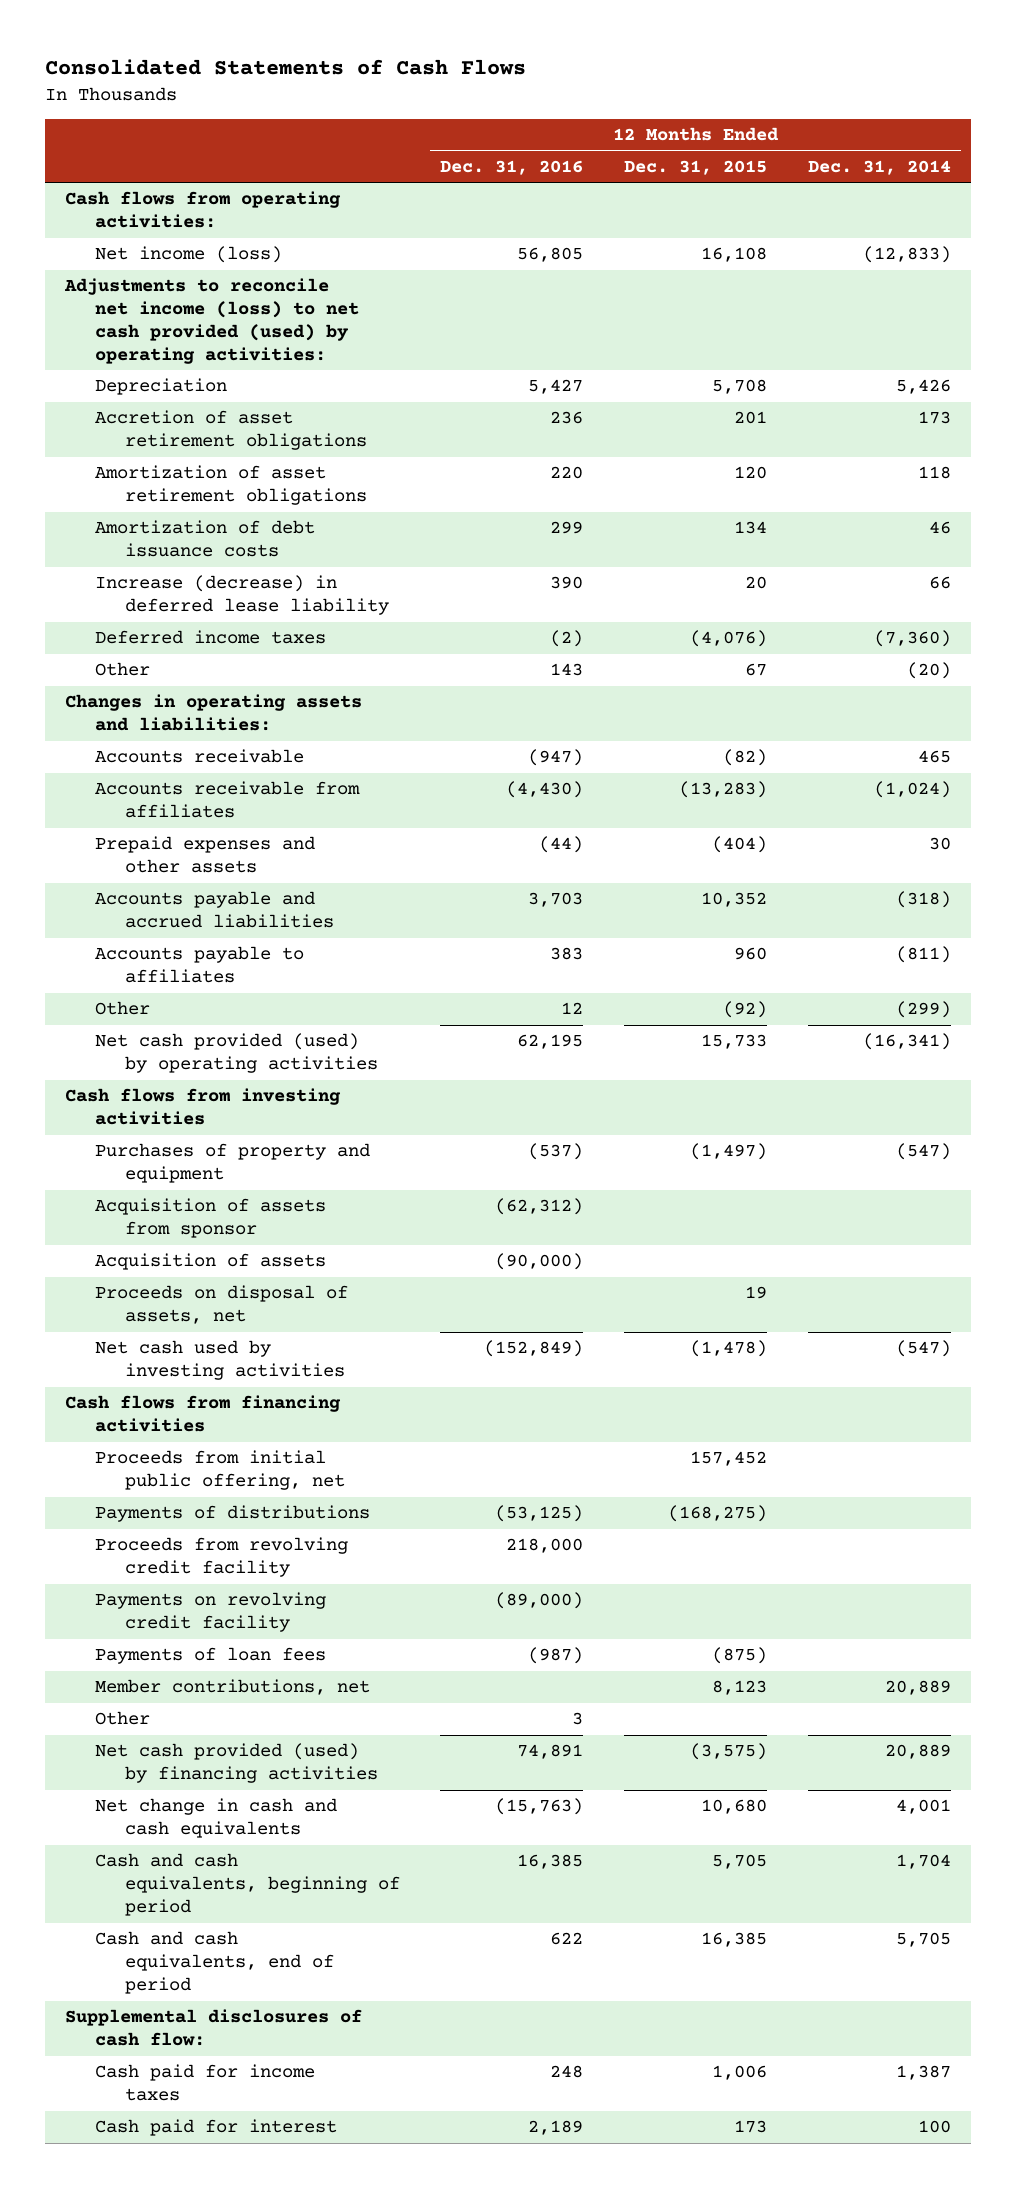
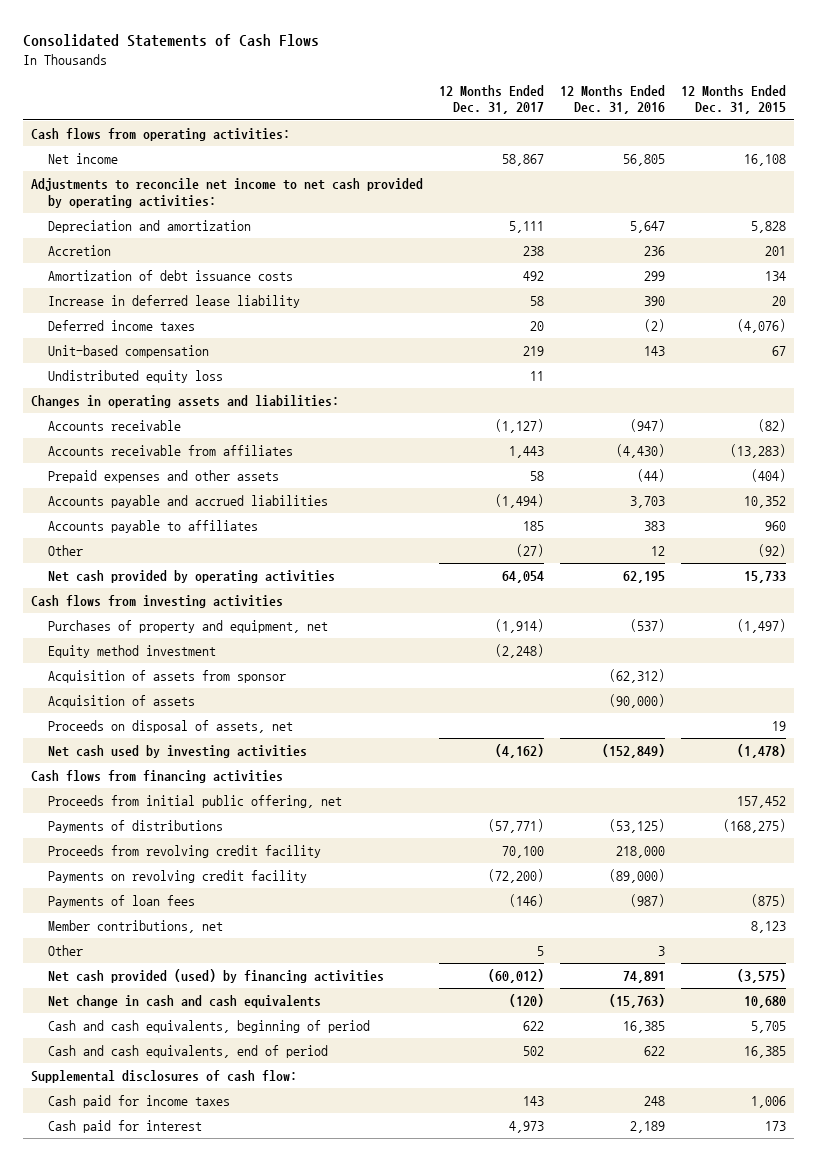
[807,159,951,175] Dec. 31, 2014 -> none
none -> [439,85,545,115] 12 Months Ended Dec. 31, 2017
[94,378,227,396] Depreciation -> none
[94,465,367,506] Amortization of asset retirement obligations -> none
[94,246,282,264] Net income (loss) -> [47,153,118,165] Net income
[64,278,359,364] Adjustments to reconcile net income (loss) to net cash provided (used) by operating activities: -> [31,178,424,208] Adjustments to reconcile net income to net cash provided by operating activities:
none -> [47,220,251,234] Depreciation and amortization
[94,410,367,451] Accretion of asset retirement obligations -> [47,245,111,257] Accretion
[94,575,389,616] Increase (decrease) in deferred lease liability -> [47,295,300,309] Increase in deferred lease liability
[94,662,150,677] Other -> [47,345,209,359] Unit-based compensation
none -> [47,370,223,384] Undistributed equity loss
[94,1033,378,1074] Net cash provided (used) by operating activities -> [47,570,335,584] Net cash provided by operating activities
[94,1143,370,1184] Purchases of property and equipment -> [47,620,328,634] Purchases of property and equipment, net
none -> [47,645,216,659] Equity method investment

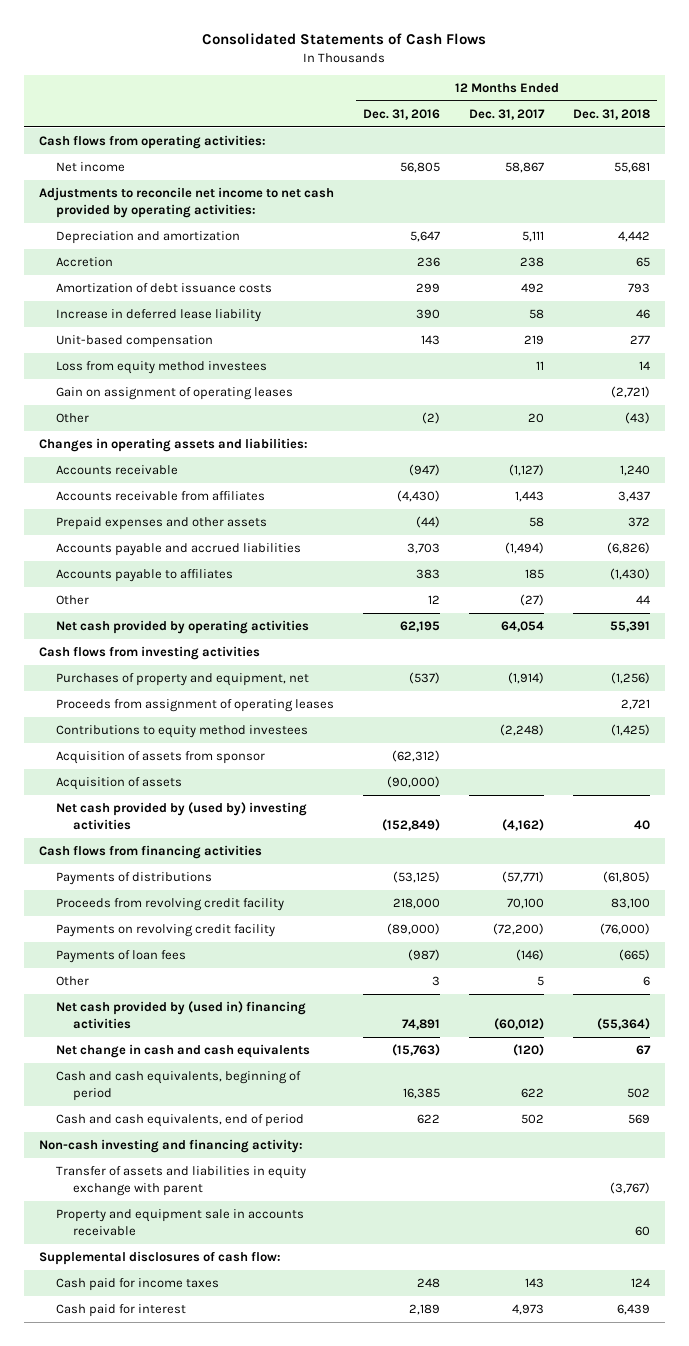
[680,85,786,115] 12 Months Ended Dec. 31, 2015 -> none
none -> [573,108,651,120] Dec. 31, 2018
[47,320,195,332] Deferred income taxes -> none
[47,370,223,384] Undistributed equity loss -> [56,361,268,375] Loss from equity method investees
none -> [56,387,294,401] Gain on assignment of operating leases
none -> [56,413,90,424] Other
none -> [56,699,335,713] Proceeds from assignment of operating leases
[47,645,216,659] Equity method investment -> [56,725,309,739] Contributions to equity method investees
[47,720,293,734] Proceeds on disposal of assets, net -> none
[47,745,307,759] Net cash used by investing activities -> [56,802,308,830] Net cash provided by (used by) investing activities
[47,795,342,809] Proceeds from initial public offering, net -> none
[47,920,223,934] Member contributions, net -> none
[47,969,384,984] Net cash provided (used) by financing activities -> [56,1001,307,1029] Net cash provided by (used in) financing activities
none -> [38,1139,303,1154] Non-cash investing and financing activity:
none -> [56,1166,307,1196] Transfer of assets and liabilities in equity exchange with parent
none -> [56,1209,305,1236] Property and equipment sale in accounts receivable

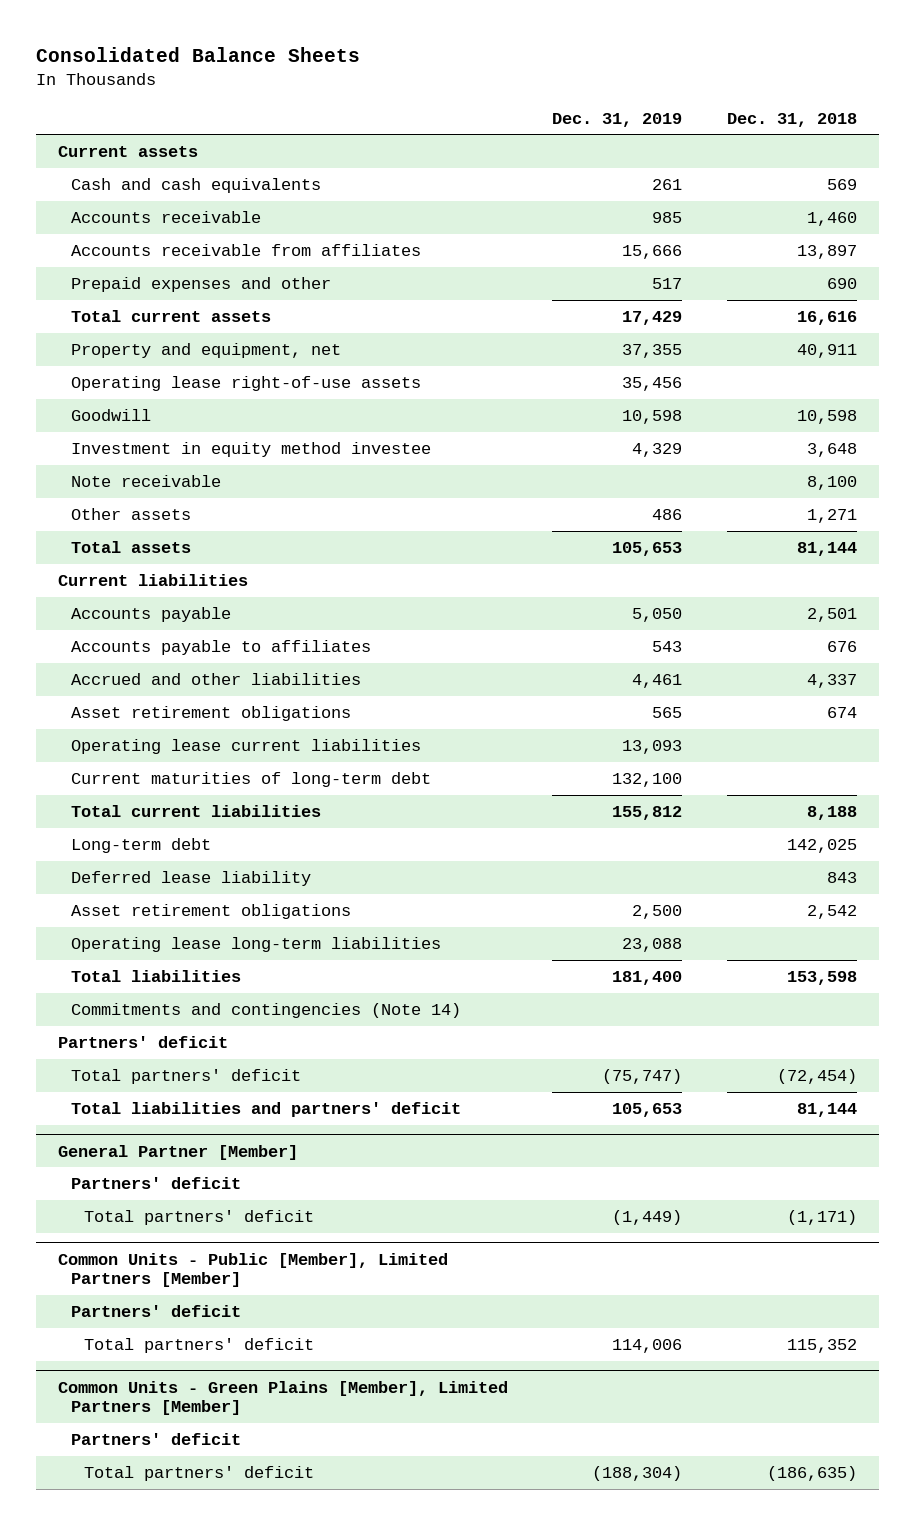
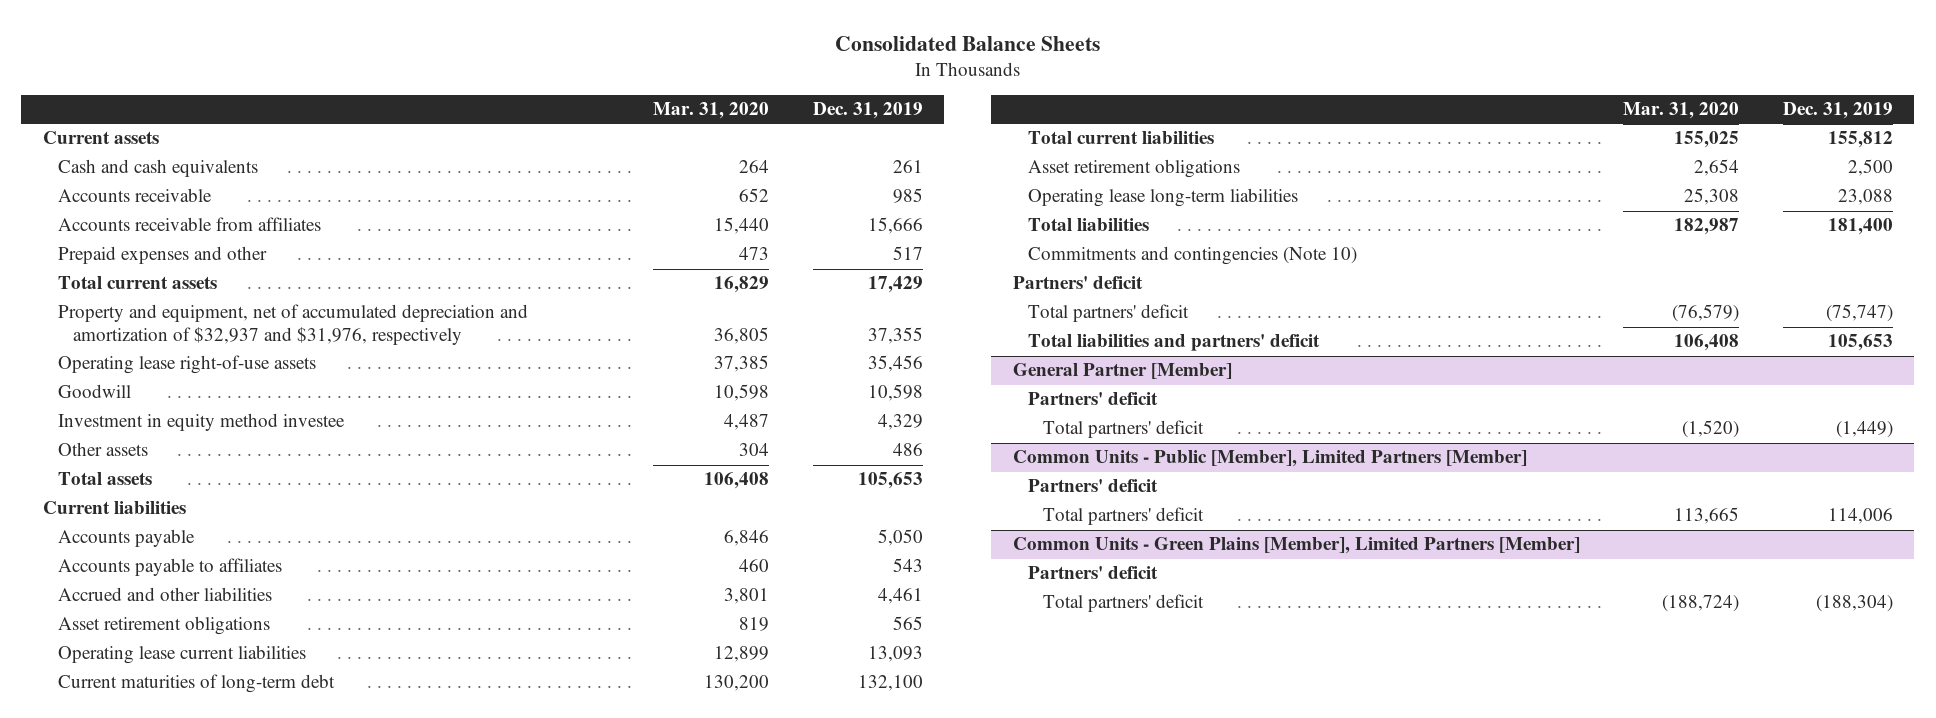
[727,112,858,127] Dec. 31, 2018 -> none
none -> [653,102,770,120] Mar. 31, 2020
[70,342,341,358] Property and equipment, net -> [58,304,529,346] Property and equipment, net of accumulated depreciation and amortization of $32,937 and $31,976, respectively
[70,474,221,487] Note receivable -> none
[70,837,211,853] Long-term debt -> none
[70,870,311,886] Deferred lease liability -> none
[70,1002,461,1018] Commitments and contingencies (Note 14) -> [1028,246,1358,266] Commitments and contingencies (Note 10)

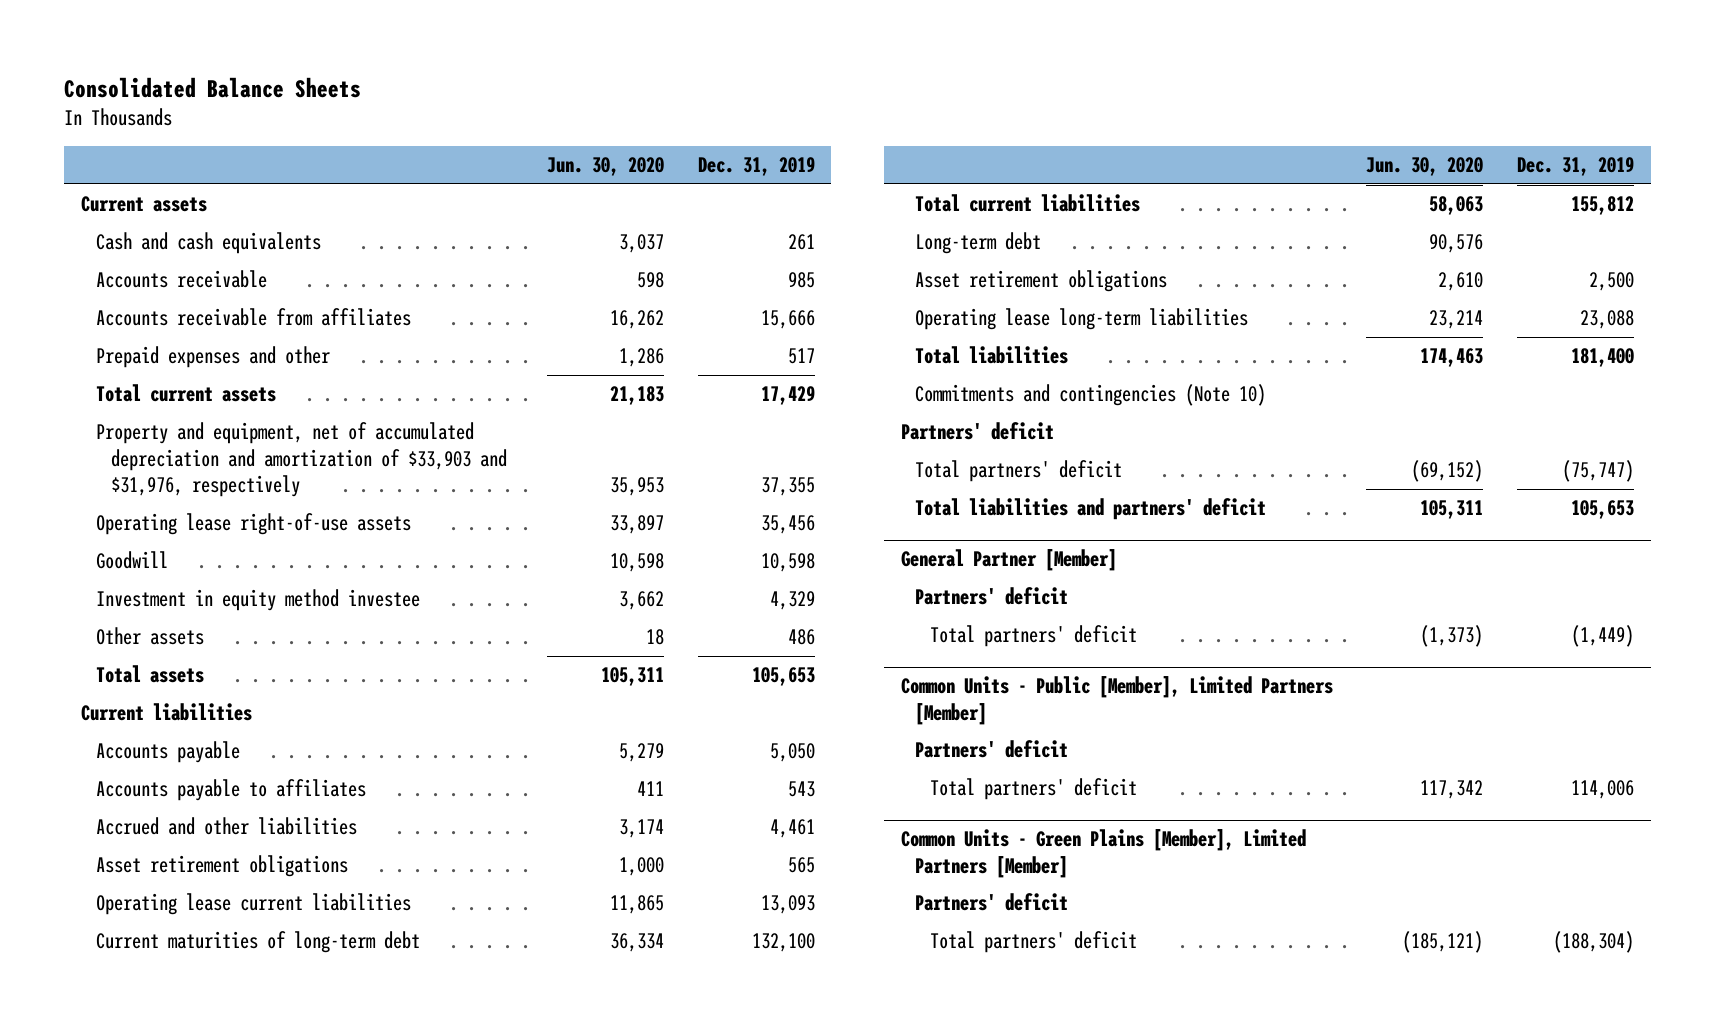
[653,102,770,120] Mar. 31, 2020 -> none
none -> [546,157,664,177] Jun. 30, 2020
[58,304,529,346] Property and equipment, net of accumulated depreciation and amortization of $32,937 and $31,976, respectively -> [96,422,507,498] Property and equipment, net of accumulated depreciation and amortization of $33,903 and $31,976, respectively
none -> [915,232,1042,255] Long-term debt

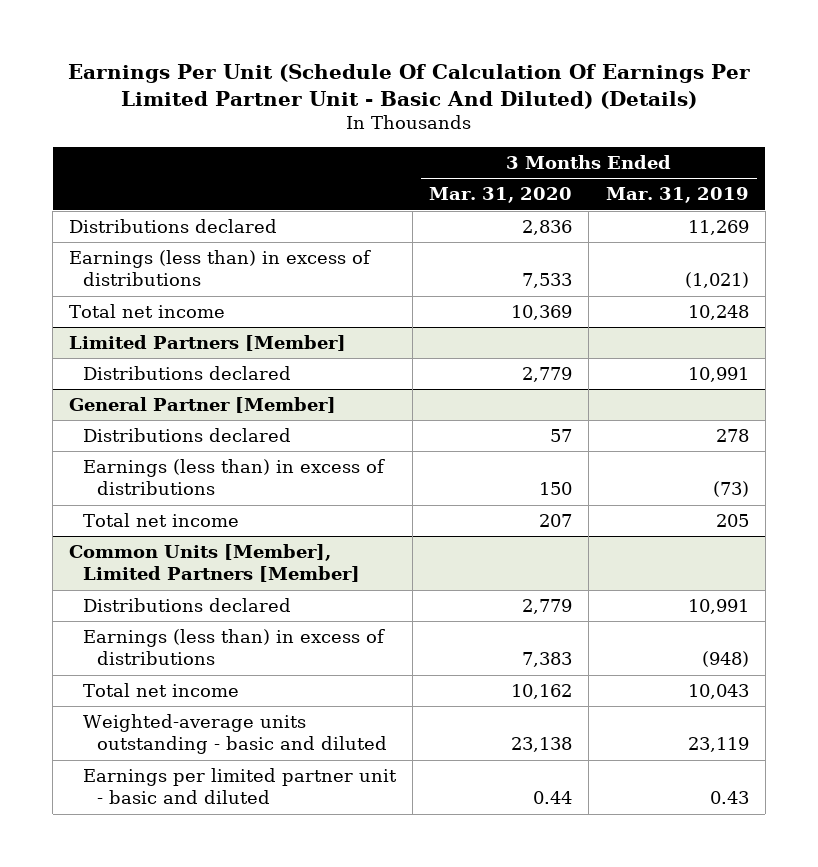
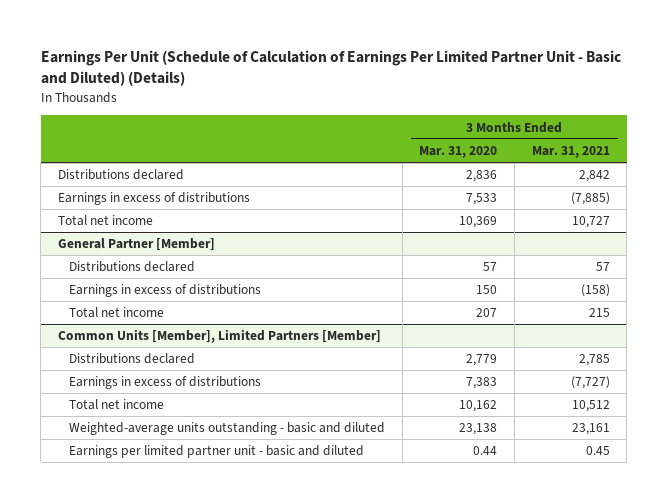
[67,64,750,110] Earnings Per Unit (Schedule Of Calculation Of Earnings Per Limited Partner Unit - Basic And Diluted) (Details) -> [40,50,621,87] Earnings Per Unit (Schedule of Calculation of Earnings Per Limited Partner Unit - Basic and Diluted) (Details)
[605,187,749,204] Mar. 31, 2019 -> none
none -> [531,146,610,159] Mar. 31, 2021
[69,250,372,287] Earnings (less than) in excess of distributions -> [57,192,250,206] Earnings in excess of distributions
[69,335,347,352] Limited Partners [Member] -> none
[82,366,291,381] Distributions declared -> none
[82,459,385,496] Earnings (less than) in excess of distributions -> [69,284,262,298] Earnings in excess of distributions
[82,629,385,666] Earnings (less than) in excess of distributions -> [69,376,262,390] Earnings in excess of distributions

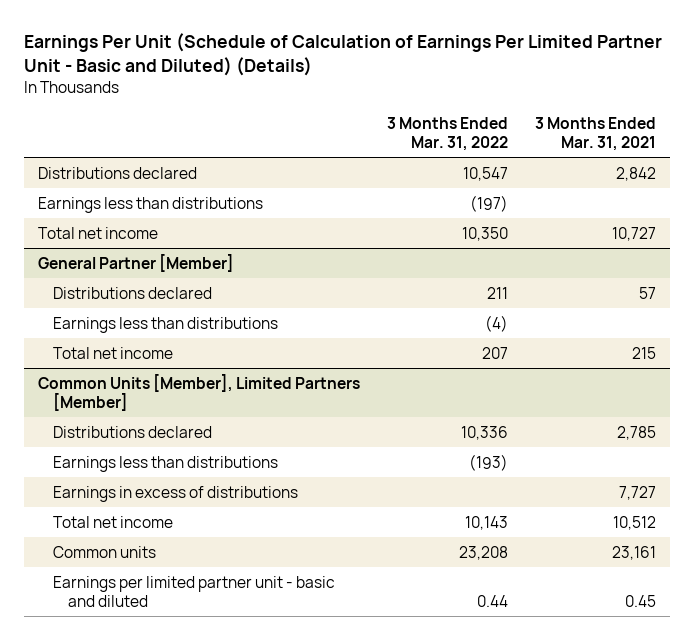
[419,146,498,159] Mar. 31, 2020 -> none
none -> [387,117,509,152] 3 Months Ended Mar. 31, 2022
[57,192,250,206] Earnings in excess of distributions -> none
none -> [37,196,263,213] Earnings less than distributions
[69,284,262,298] Earnings in excess of distributions -> none
none -> [53,316,279,333] Earnings less than distributions
none -> [53,455,279,472] Earnings less than distributions
[570,376,610,390] (7,727) -> [619,485,657,500] 7,727
[69,422,386,436] Weighted-average units outstanding - basic and diluted -> [53,545,157,558] Common units

